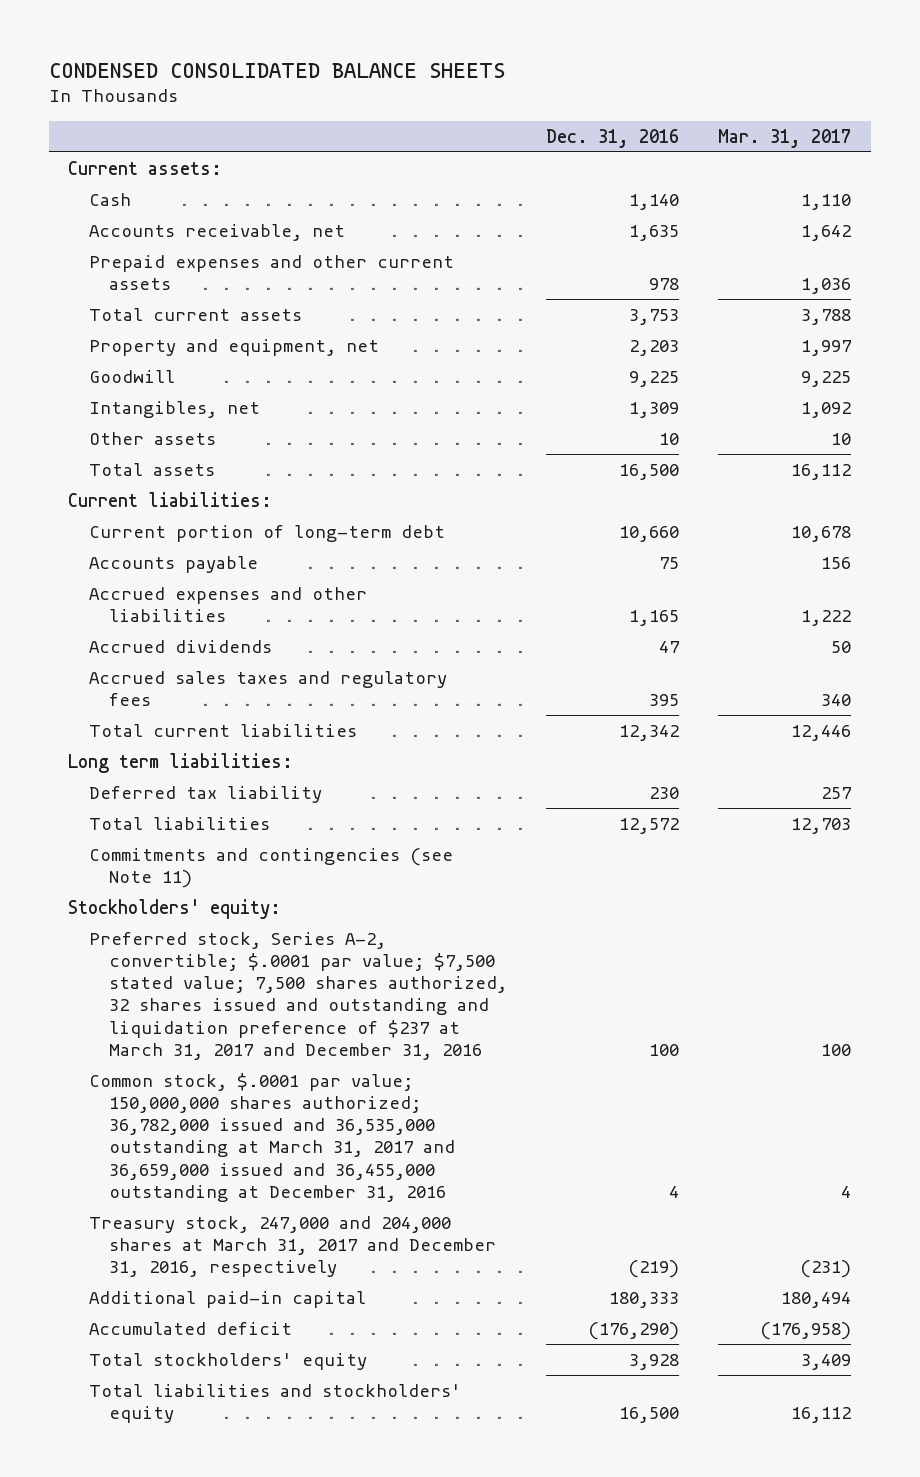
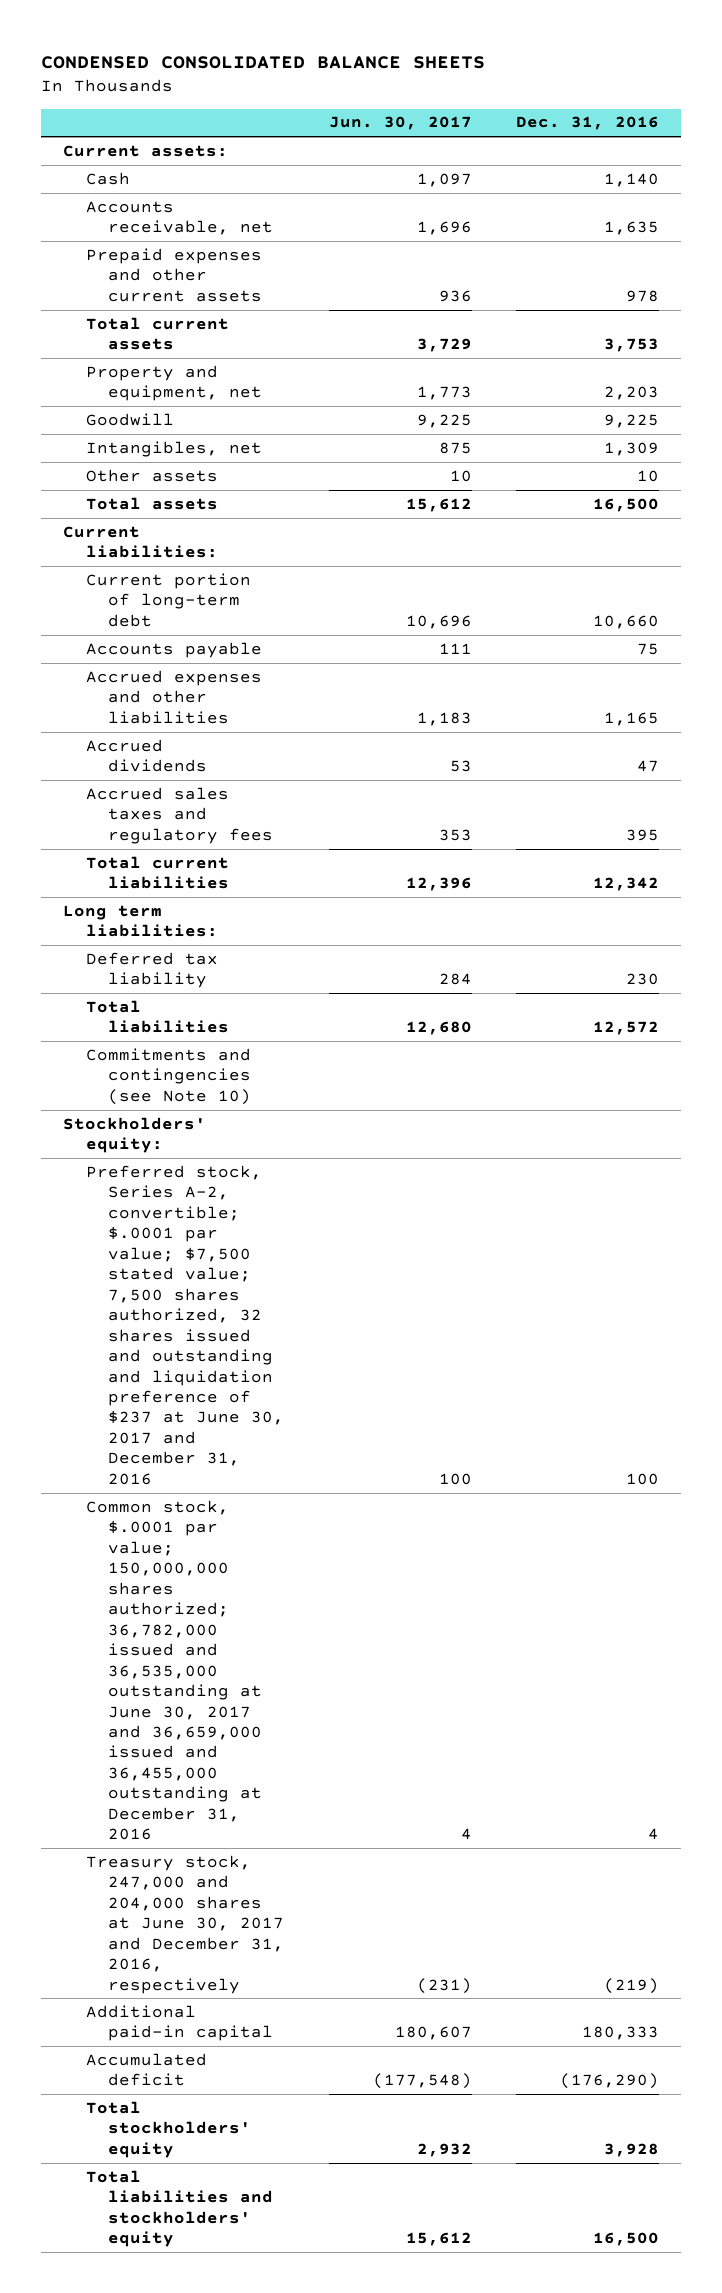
[718,128,852,148] Mar. 31, 2017 -> none
none -> [328,116,472,131] Jun. 30, 2017
[88,847,453,888] Commitments and contingencies (see Note 11) -> [85,1047,252,1105] Commitments and contingencies (see Note 10)
[88,931,507,1060] Preferred stock, Series A-2, convertible; $.0001 par value; $7,500 stated value; 7,500 shares authorized, 32 shares issued and outstanding and liquidation preference of $237 at March 31, 2017 and December 31, 2016 -> [85,1164,285,1485] Preferred stock, Series A-2, convertible; $.0001 par value; $7,500 stated value; 7,500 shares authorized, 32 shares issued and outstanding and liquidation preference of $237 at June 30, 2017 and December 31, 2016
[88,1072,455,1202] Common stock, $.0001 par value; 150,000,000 shares authorized; 36,782,000 issued and 36,535,000 outstanding at March 31, 2017 and 36,659,000 issued and 36,455,000 outstanding at December 31, 2016 -> [85,1499,263,1841] Common stock, $.0001 par value; 150,000,000 shares authorized; 36,782,000 issued and 36,535,000 outstanding at June 30, 2017 and 36,659,000 issued and 36,455,000 outstanding at December 31, 2016
[88,1215,496,1278] Treasury stock, 247,000 and 204,000 shares at March 31, 2017 and December 31, 2016, respectively -> [85,1854,285,1994] Treasury stock, 247,000 and 204,000 shares at June 30, 2017 and December 31, 2016, respectively

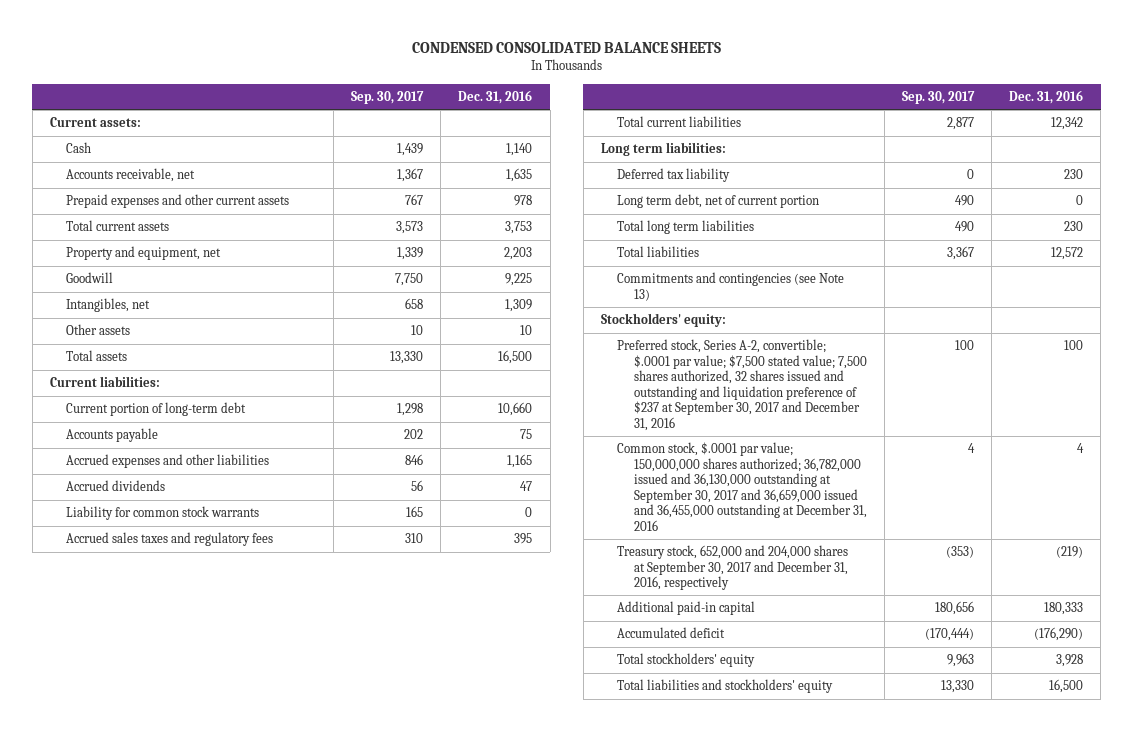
[328,116,472,131] Jun. 30, 2017 -> none
none -> [351,90,425,104] Sep. 30, 2017
none -> [66,506,260,521] Liability for common stock warrants
none -> [617,194,820,209] Long term debt, net of current portion
none -> [617,220,755,235] Total long term liabilities
[85,1047,252,1105] Commitments and contingencies (see Note 10) -> [617,272,845,301] Commitments and contingencies (see Note 13)
[85,1164,285,1485] Preferred stock, Series A-2, convertible; $.0001 par value; $7,500 stated value; 7,500 shares authorized, 32 shares issued and outstanding and liquidation preference of $237 at June 30, 2017 and December 31, 2016 -> [617,339,867,431] Preferred stock, Series A-2, convertible; $.0001 par value; $7,500 stated value; 7,500 shares authorized, 32 shares issued and outstanding and liquidation preference of $237 at September 30, 2017 and December 31, 2016
[85,1499,263,1841] Common stock, $.0001 par value; 150,000,000 shares authorized; 36,782,000 issued and 36,535,000 outstanding at June 30, 2017 and 36,659,000 issued and 36,455,000 outstanding at December 31, 2016 -> [617,442,867,531] Common stock, $.0001 par value; 150,000,000 shares authorized; 36,782,000 issued and 36,130,000 outstanding at September 30, 2017 and 36,659,000 issued and 36,455,000 outstanding at December 31, 2016
[85,1854,285,1994] Treasury stock, 247,000 and 204,000 shares at June 30, 2017 and December 31, 2016, respectively -> [617,545,849,591] Treasury stock, 652,000 and 204,000 shares at September 30, 2017 and December 31, 2016, respectively

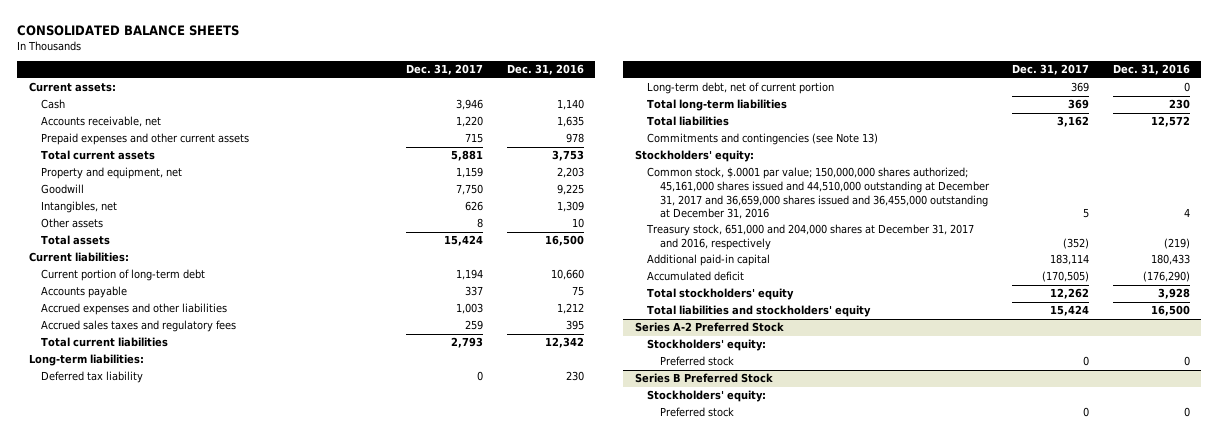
[411,41,721,53] CONDENSED CONSOLIDATED BALANCE SHEETS -> [17,24,240,36] CONSOLIDATED BALANCE SHEETS
[351,90,425,104] Sep. 30, 2017 -> none
none -> [406,64,484,76] Dec. 31, 2017
[66,480,166,492] Accrued dividends -> none
[66,506,260,521] Liability for common stock warrants -> none
[507,454,533,469] 1,165 -> [556,303,584,315] 1,212
[600,142,726,157] Long term liabilities: -> [29,354,145,367] Long-term liabilities:
[617,194,820,209] Long term debt, net of current portion -> [647,82,835,95] Long-term debt, net of current portion
[617,220,755,235] Total long term liabilities -> [647,99,788,112] Total long-term liabilities
[617,339,867,431] Preferred stock, Series A-2, convertible; $.0001 par value; $7,500 stated value; 7,500 shares authorized, 32 shares issued and outstanding and liquidation preference of $237 at September 30, 2017 and December 31, 2016 -> none
[617,442,867,531] Common stock, $.0001 par value; 150,000,000 shares authorized; 36,782,000 issued and 36,130,000 outstanding at September 30, 2017 and 36,659,000 issued and 36,455,000 outstanding at December 31, 2016 -> [647,167,990,220] Common stock, $.0001 par value; 150,000,000 shares authorized; 45,161,000 shares issued and 44,510,000 outstanding at December 31, 2017 and 36,659,000 shares issued and 36,455,000 outstanding at December 31, 2016
[617,545,849,591] Treasury stock, 652,000 and 204,000 shares at September 30, 2017 and December 31, 2016, respectively -> [646,224,975,250] Treasury stock, 651,000 and 204,000 shares at December 31, 2017 and 2016, respectively
[1044,602,1084,616] 180,333 -> [1150,254,1190,266] 180,433
none -> [635,322,785,333] Series A-2 Preferred Stock
none -> [647,339,767,352] Stockholders' equity:
none -> [659,356,734,367] Preferred stock
none -> [635,373,774,384] Series B Preferred Stock
none -> [647,390,767,403] Stockholders' equity:
none -> [659,407,734,418] Preferred stock

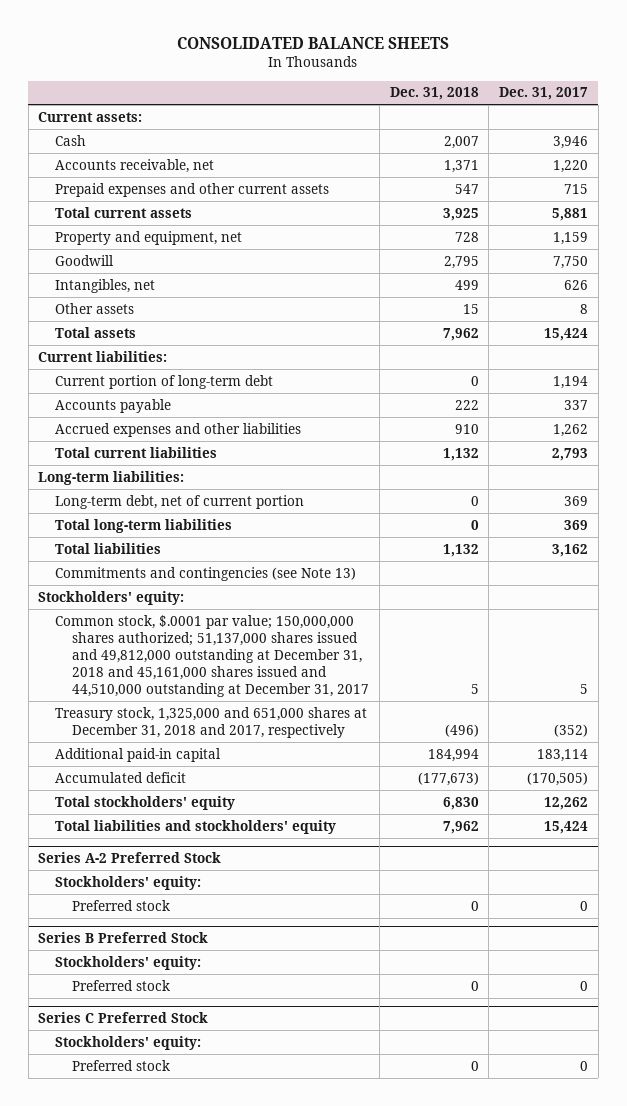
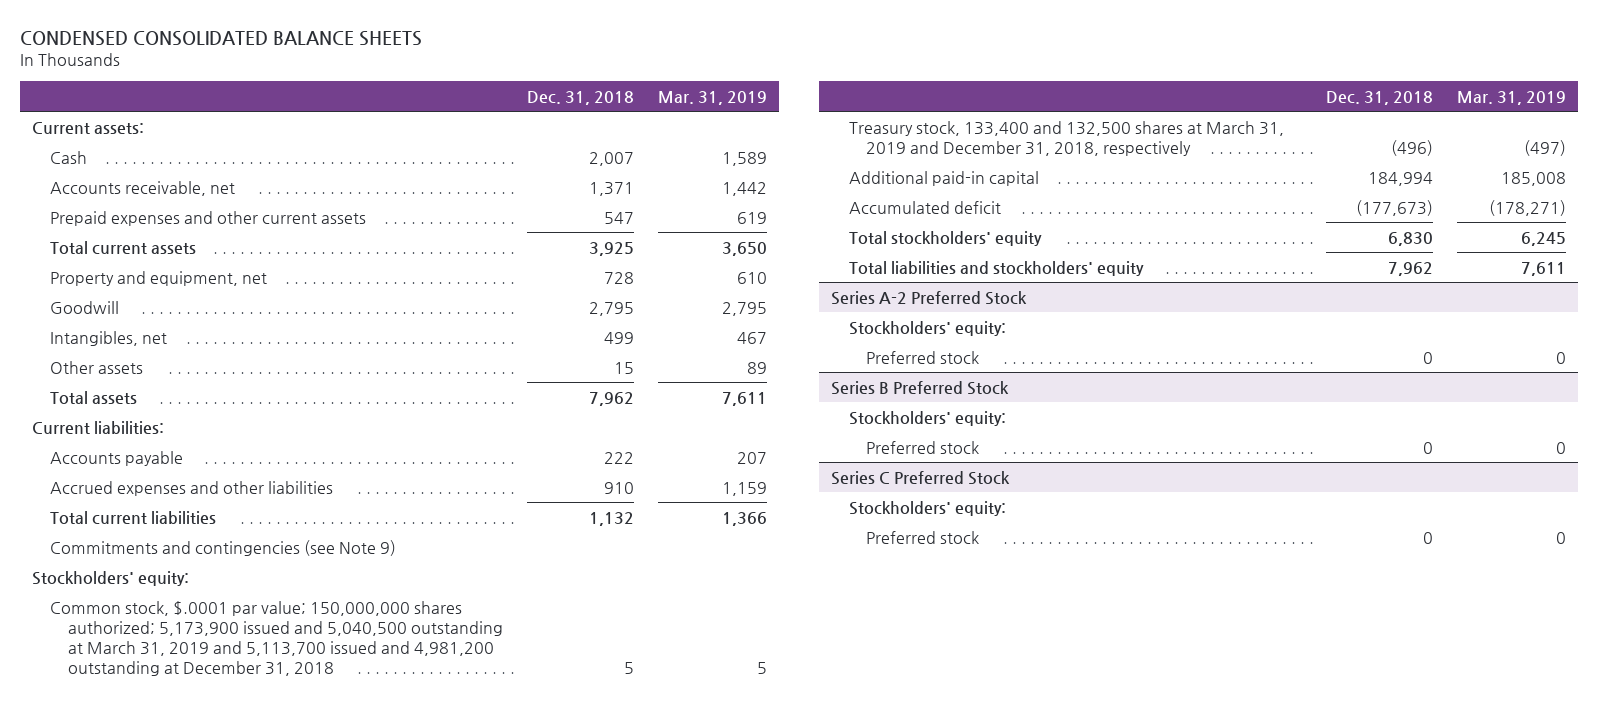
[177,37,450,50] CONSOLIDATED BALANCE SHEETS -> [19,31,422,47] CONDENSED CONSOLIDATED BALANCE SHEETS
[499,87,589,101] Dec. 31, 2017 -> none
none -> [658,90,768,105] Mar. 31, 2019
[55,374,274,389] Current portion of long-term debt -> none
[38,470,185,485] Long-term liabilities: -> none
[55,494,305,509] Long-term debt, net of current portion -> none
[55,518,233,533] Total long-term liabilities -> none
[55,542,162,554] Total liabilities -> none
[55,566,357,581] Commitments and contingencies (see Note 13) -> [49,539,396,556] Commitments and contingencies (see Note 9)
[55,614,370,698] Common stock, $.0001 par value; 150,000,000 shares authorized; 51,137,000 shares issued and 49,812,000 outstanding at December 31, 2018 and 45,161,000 shares issued and 44,510,000 outstanding at December 31, 2017 -> [49,600,503,676] Common stock, $.0001 par value; 150,000,000 shares authorized; 5,173,900 issued and 5,040,500 outstanding at March 31, 2019 and 5,113,700 issued and 4,981,200 outstanding at December 31, 2018
[55,706,368,738] Treasury stock, 1,325,000 and 651,000 shares at December 31, 2018 and 2017, respectively -> [848,120,1284,156] Treasury stock, 133,400 and 132,500 shares at March 31, 2019 and December 31, 2018, respectively

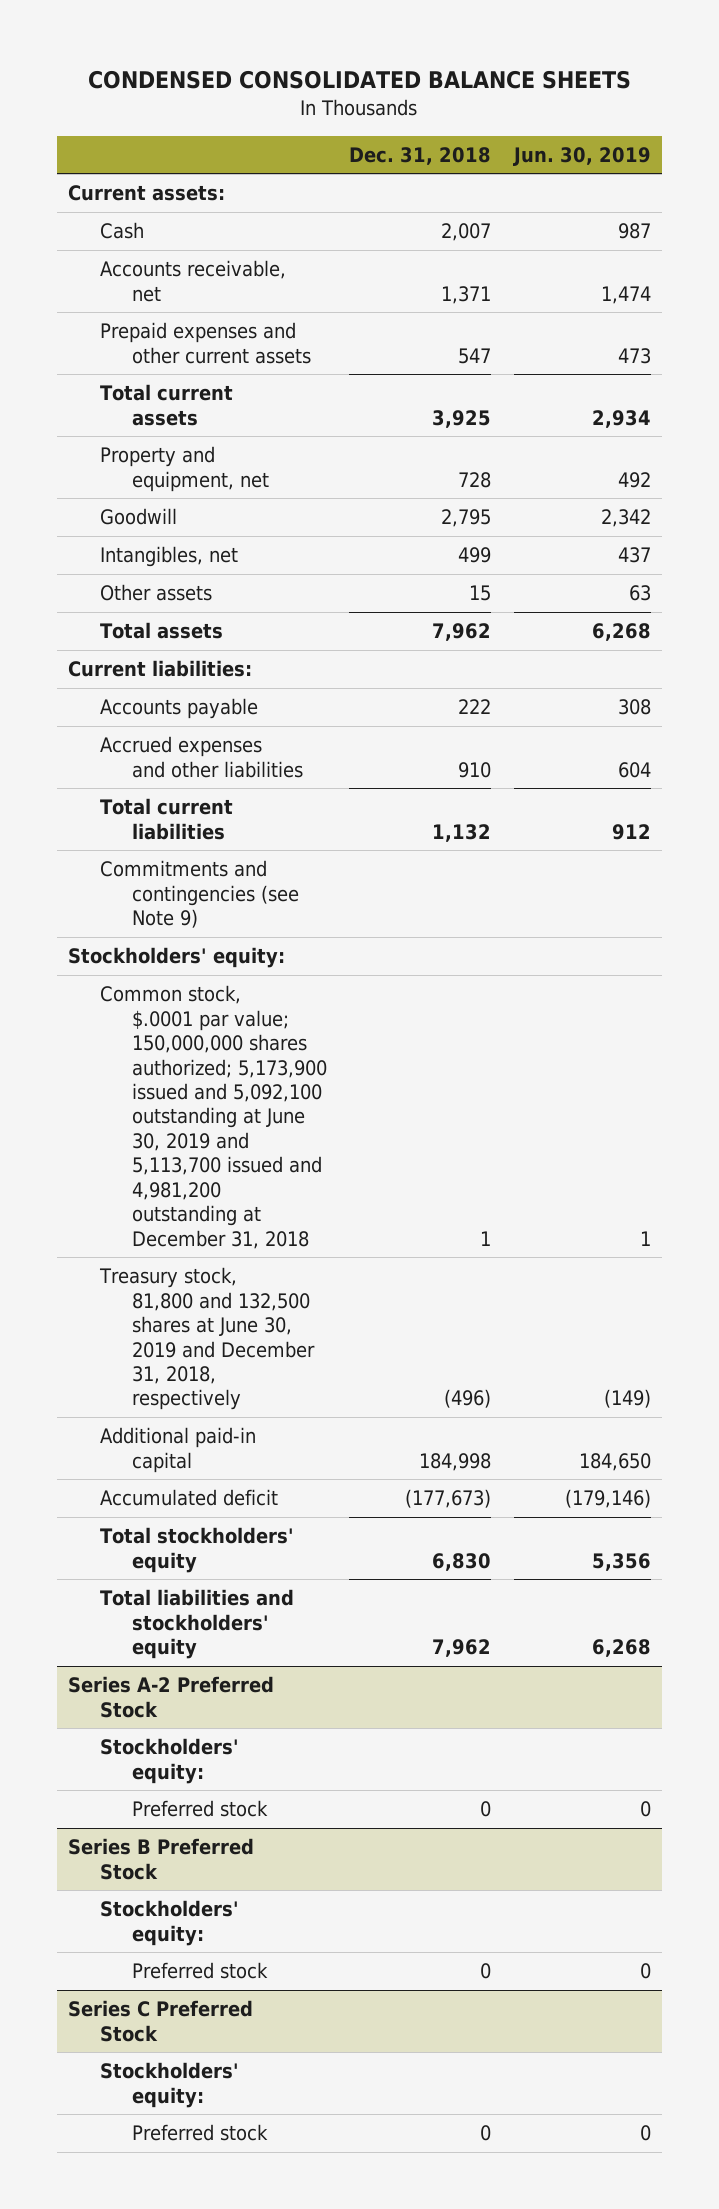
[658,90,768,105] Mar. 31, 2019 -> none
none -> [512,146,651,166] Jun. 30, 2019
[49,600,503,676] Common stock, $.0001 par value; 150,000,000 shares authorized; 5,173,900 issued and 5,040,500 outstanding at March 31, 2019 and 5,113,700 issued and 4,981,200 outstanding at December 31, 2018 -> [100,985,328,1249] Common stock, $.0001 par value; 150,000,000 shares authorized; 5,173,900 issued and 5,092,100 outstanding at June 30, 2019 and 5,113,700 issued and 4,981,200 outstanding at December 31, 2018
[624,661,635,674] 5 -> [480,1230,492,1246] 1
[848,120,1284,156] Treasury stock, 133,400 and 132,500 shares at March 31, 2019 and December 31, 2018, respectively -> [99,1267,316,1411] Treasury stock, 81,800 and 132,500 shares at June 30, 2019 and December 31, 2018, respectively
[1367,171,1433,186] 184,994 -> [419,1452,492,1471] 184,998

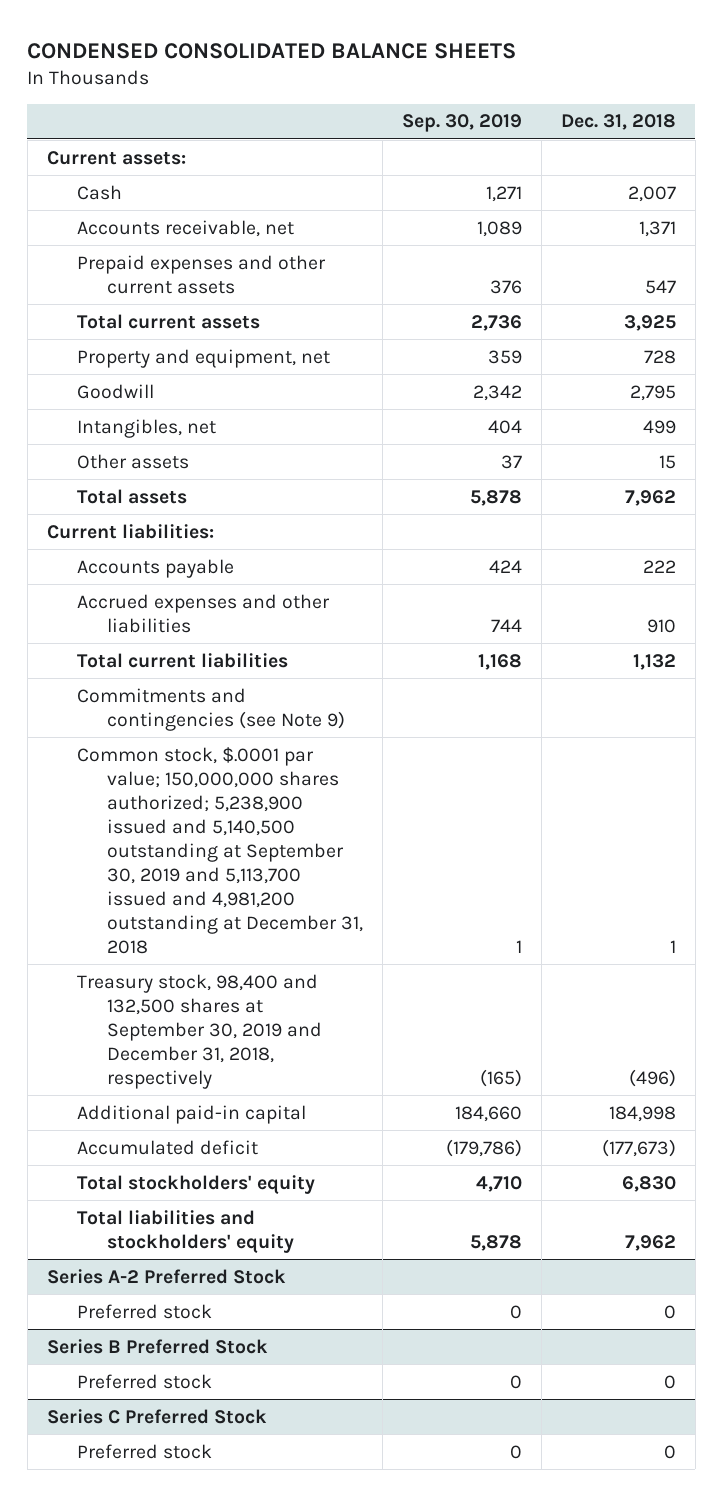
[512,146,651,166] Jun. 30, 2019 -> none
none -> [401,114,522,133] Sep. 30, 2019
[68,947,286,969] Stockholders' equity: -> none
[100,985,328,1249] Common stock, $.0001 par value; 150,000,000 shares authorized; 5,173,900 issued and 5,092,100 outstanding at June 30, 2019 and 5,113,700 issued and 4,981,200 outstanding at December 31, 2018 -> [76,746,363,955] Common stock, $.0001 par value; 150,000,000 shares authorized; 5,238,900 issued and 5,140,500 outstanding at September 30, 2019 and 5,113,700 issued and 4,981,200 outstanding at December 31, 2018
[99,1267,316,1411] Treasury stock, 81,800 and 132,500 shares at June 30, 2019 and December 31, 2018, respectively -> [76,973,322,1089] Treasury stock, 98,400 and 132,500 shares at September 30, 2019 and December 31, 2018, respectively
[100,1738,240,1784] Stockholders' equity: -> none
[100,1900,240,1946] Stockholders' equity: -> none
[100,2062,240,2108] Stockholders' equity: -> none

